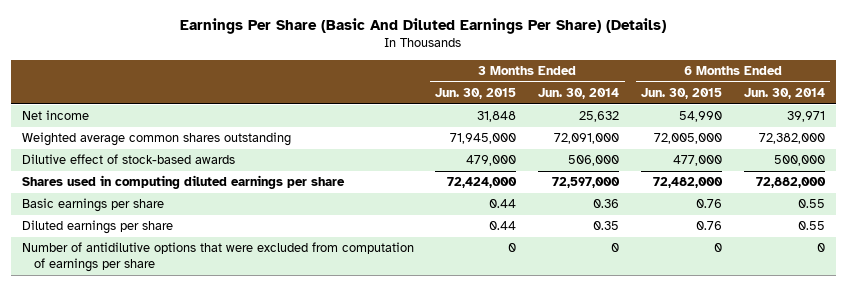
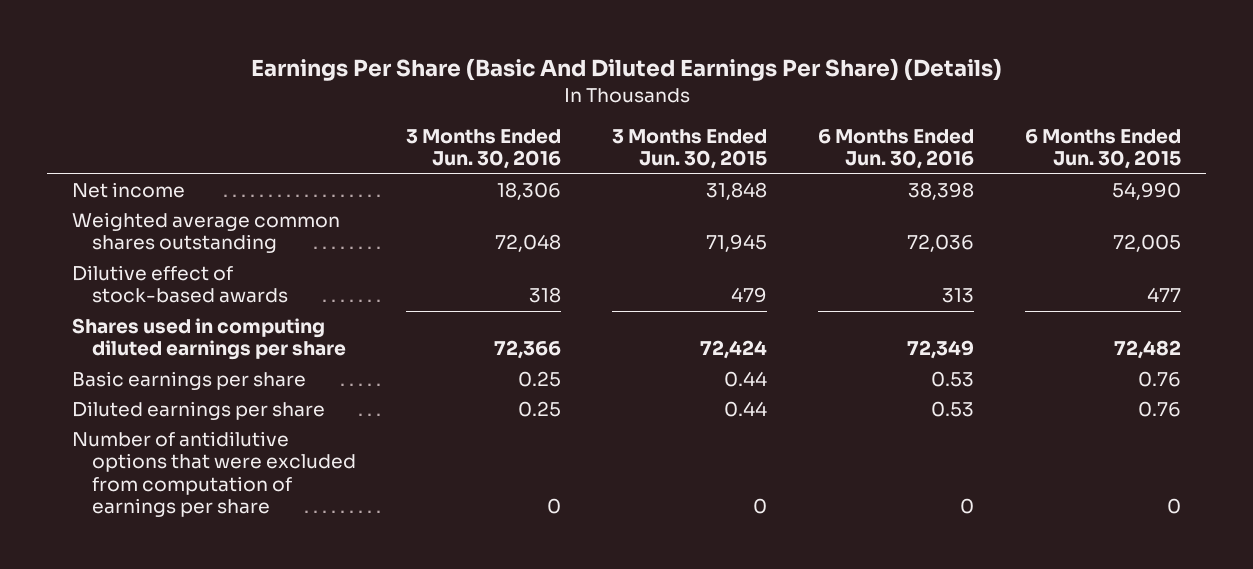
[538,88,620,100] Jun. 30, 2014 -> none
[743,88,825,100] Jun. 30, 2014 -> none
none -> [406,128,562,170] 3 Months Ended Jun. 30, 2016
none -> [817,128,974,170] 6 Months Ended Jun. 30, 2016
[450,133,517,145] 71,945,000 -> [706,234,768,253] 71,945
[654,133,723,145] 72,005,000 -> [1112,234,1181,253] 72,005
[466,155,517,167] 479,000 -> [731,287,768,304] 479
[673,155,723,167] 477,000 -> [1146,287,1181,303] 477
[447,177,518,189] 72,424,000 -> [700,340,768,360] 72,424
[653,177,724,189] 72,482,000 -> [1113,340,1181,360] 72,482

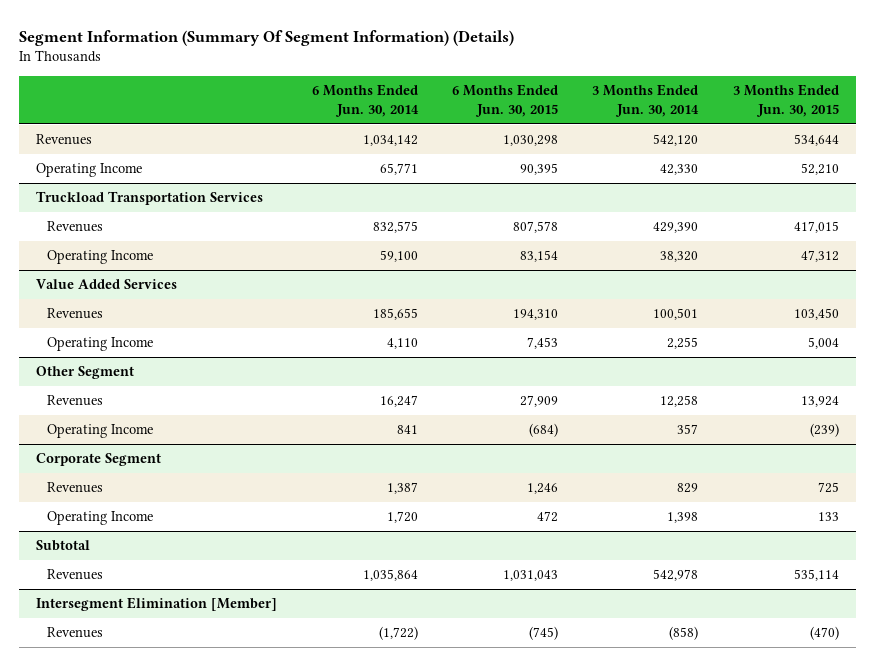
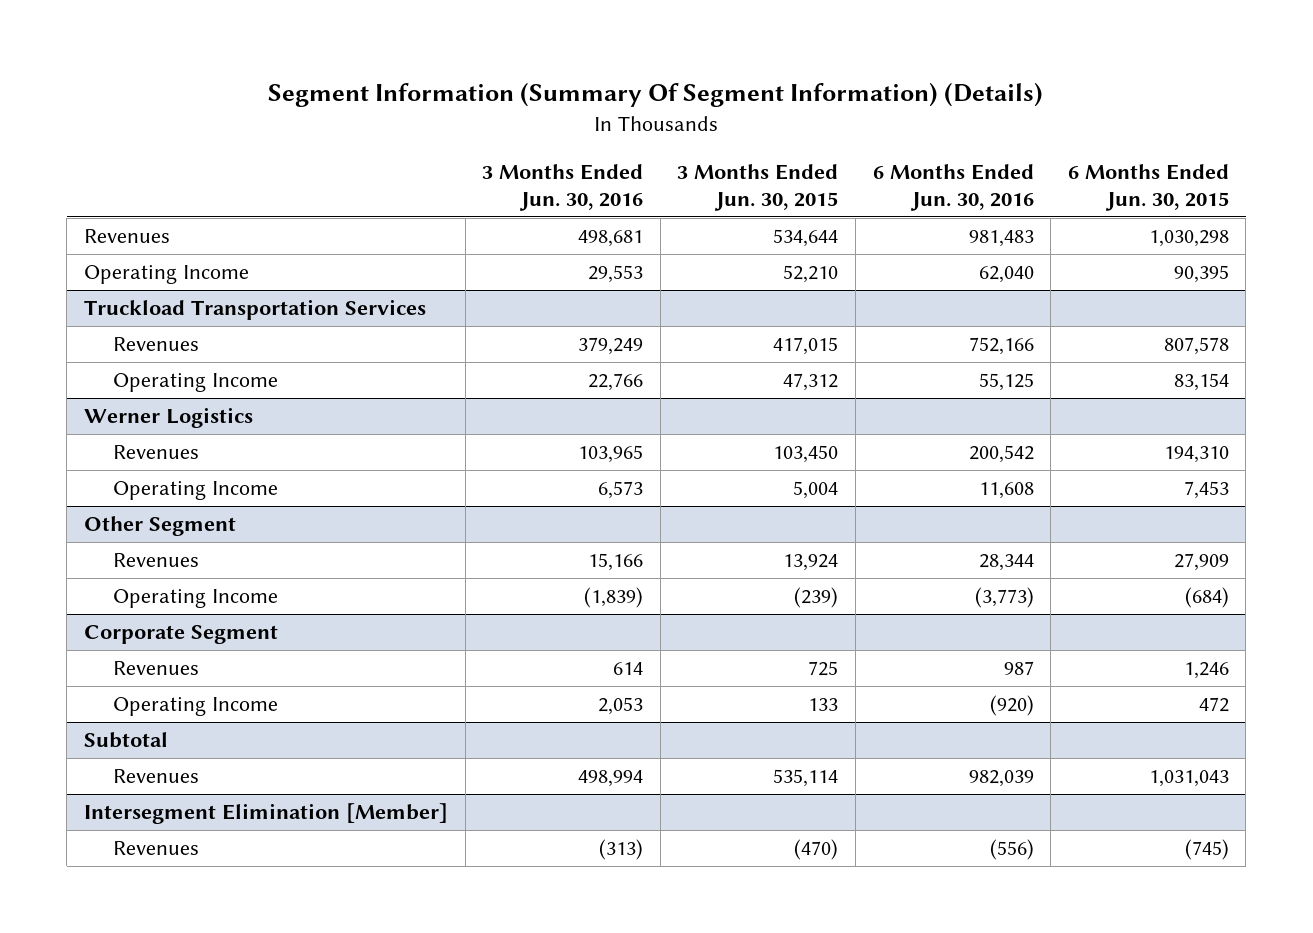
[311,84,419,117] 6 Months Ended Jun. 30, 2014 -> none
[592,84,700,117] 3 Months Ended Jun. 30, 2014 -> none
none -> [482,163,644,211] 3 Months Ended Jun. 30, 2016
none -> [872,163,1034,211] 6 Months Ended Jun. 30, 2016
[36,279,178,290] Value Added Services -> [83,407,253,429] Werner Logistics

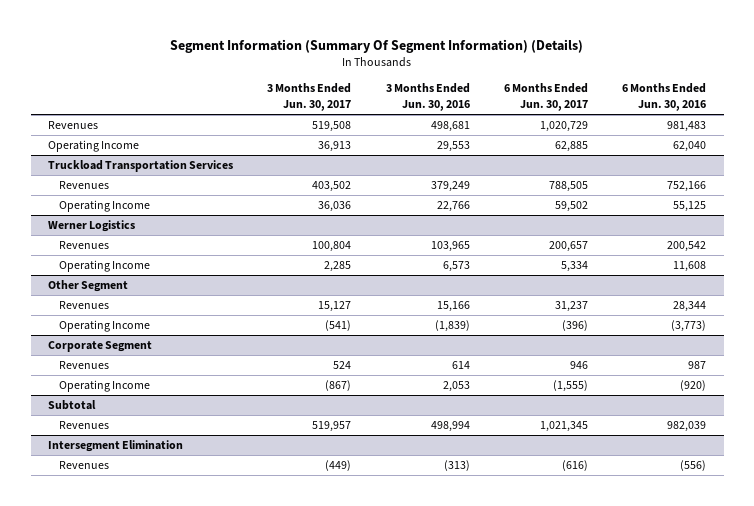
[677,163,839,211] 3 Months Ended Jun. 30, 2015 -> none
[1067,163,1229,211] 6 Months Ended Jun. 30, 2015 -> none
none -> [267,83,352,112] 3 Months Ended Jun. 30, 2017
none -> [504,83,589,112] 6 Months Ended Jun. 30, 2017
[83,803,448,825] Intersegment Elimination [Member] -> [47,440,183,453] Intersegment Elimination

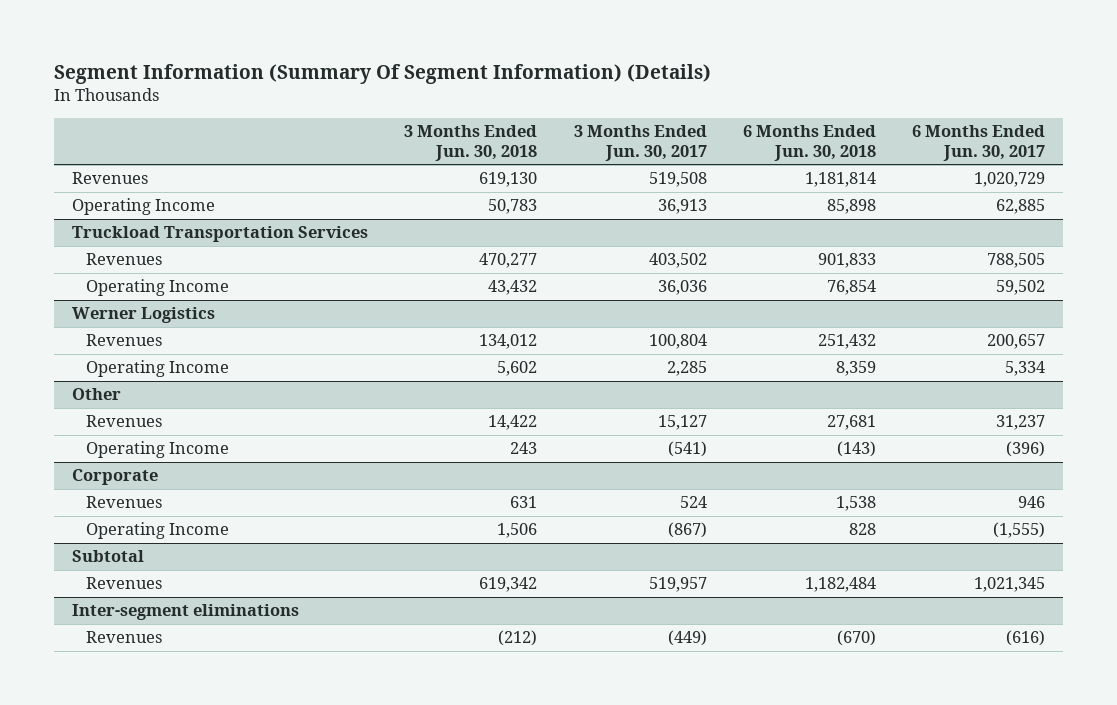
[385,83,470,112] 3 Months Ended Jun. 30, 2016 -> none
[622,83,707,112] 6 Months Ended Jun. 30, 2016 -> none
none -> [404,124,538,162] 3 Months Ended Jun. 30, 2018
none -> [742,124,876,162] 6 Months Ended Jun. 30, 2018
[47,280,128,293] Other Segment -> [71,388,121,401] Other
[47,341,152,353] Corporate Segment -> [71,469,158,486] Corporate
[47,440,183,453] Intersegment Elimination -> [71,604,299,621] Inter-segment eliminations

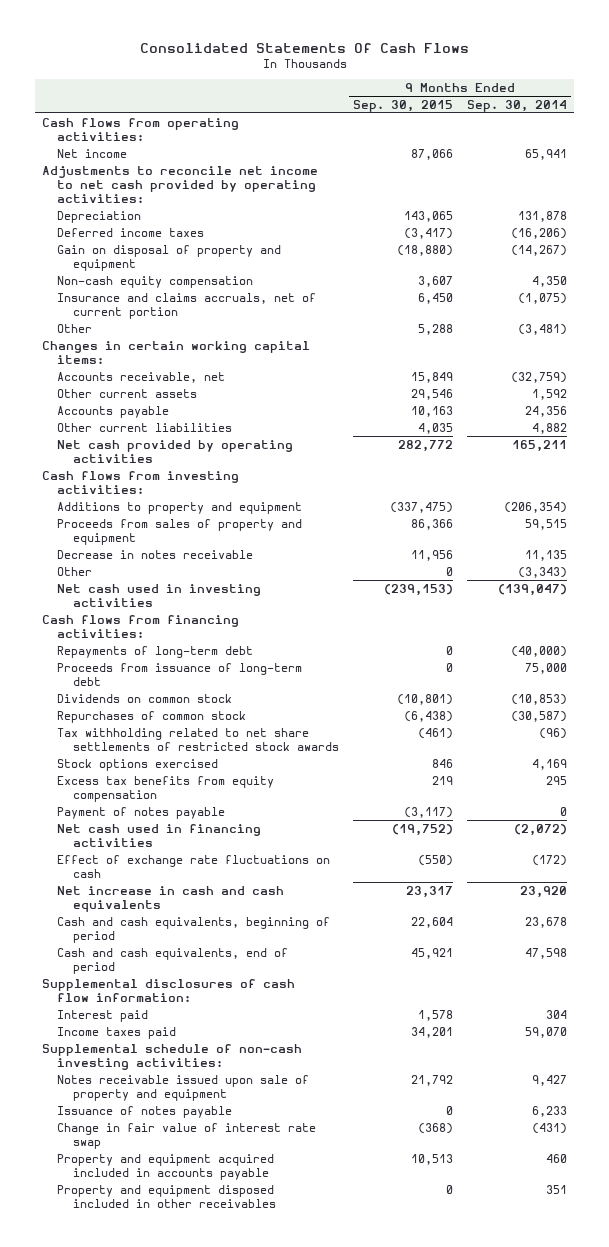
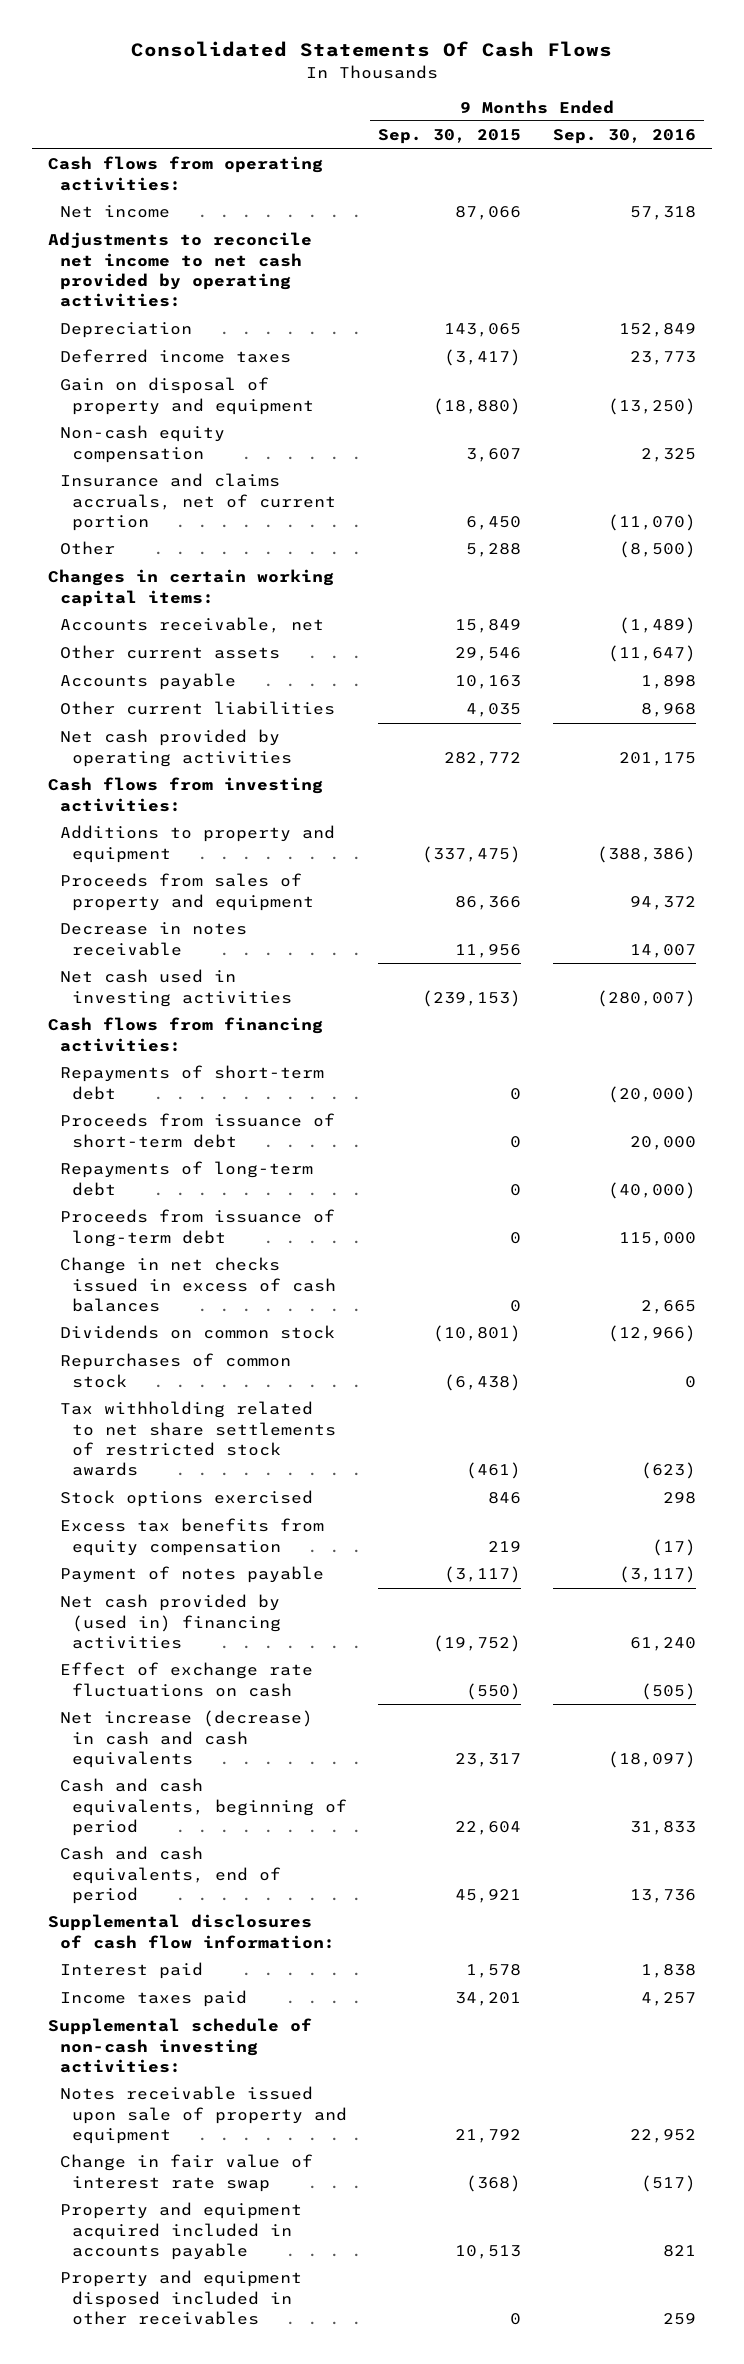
[467,99,568,112] Sep. 30, 2014 -> none
none -> [553,129,697,145] Sep. 30, 2016
[57,566,93,576] Other -> none
none -> [59,1065,324,1100] Repayments of short-term debt
none -> [59,1113,335,1148] Proceeds from issuance of short-term debt
none -> [59,1257,336,1312] Change in net checks issued in excess of cash balances
[57,823,262,847] Net cash used in financing activities -> [59,1594,281,1649] Net cash provided by (used in) financing activities
[57,885,285,912] Net increase in cash and cash equivalents -> [59,1710,313,1768] Net increase (decrease) in cash and cash equivalents
[57,1105,233,1118] Issuance of notes payable -> none

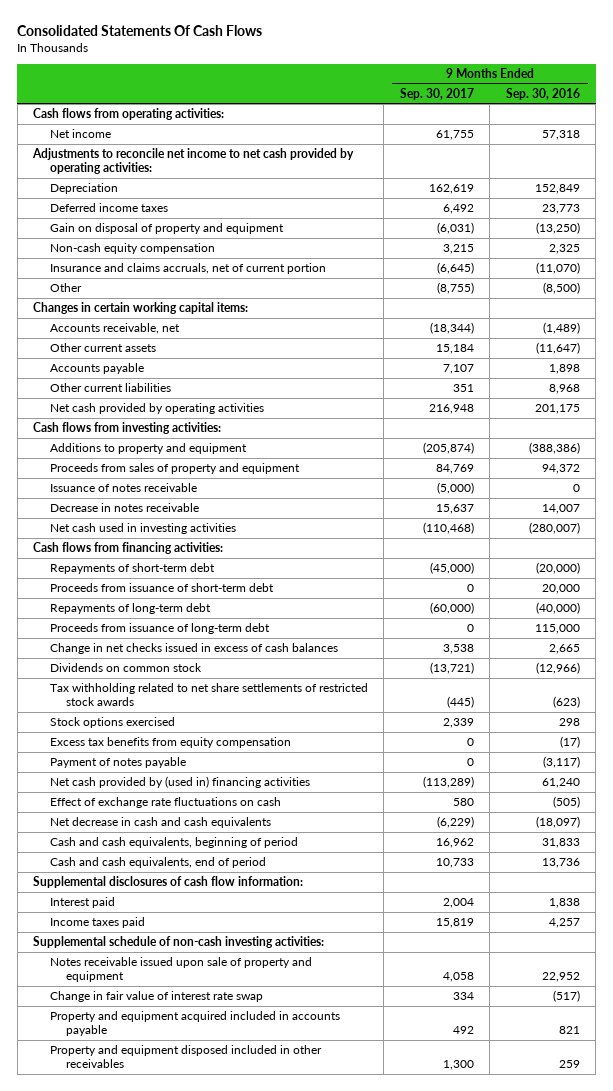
[378,129,522,145] Sep. 30, 2015 -> none
none -> [399,87,474,100] Sep. 30, 2017
none -> [49,483,197,493] Issuance of notes receivable
[59,1353,291,1388] Repurchases of common stock -> none
[59,1710,313,1768] Net increase (decrease) in cash and cash equivalents -> [49,817,271,829] Net decrease in cash and cash equivalents

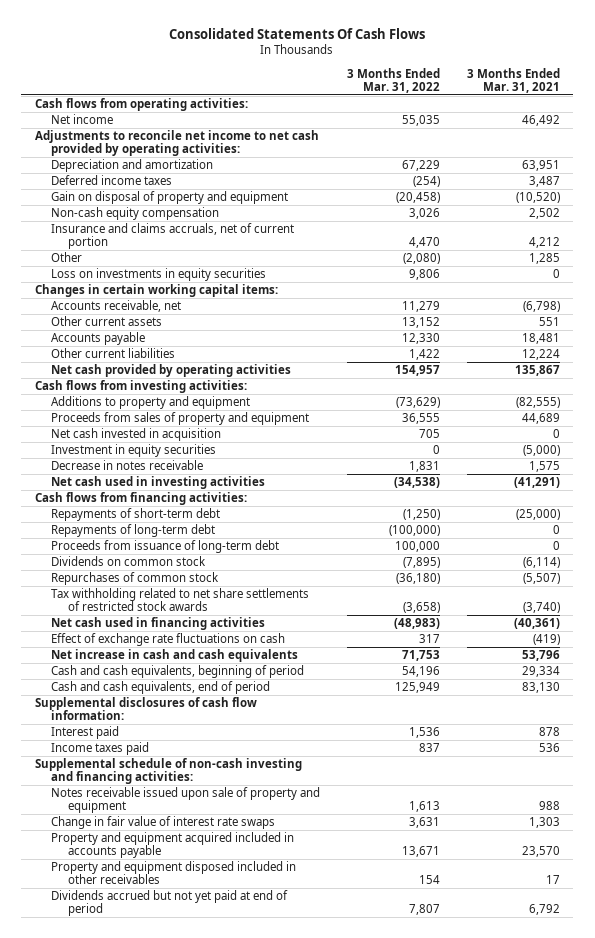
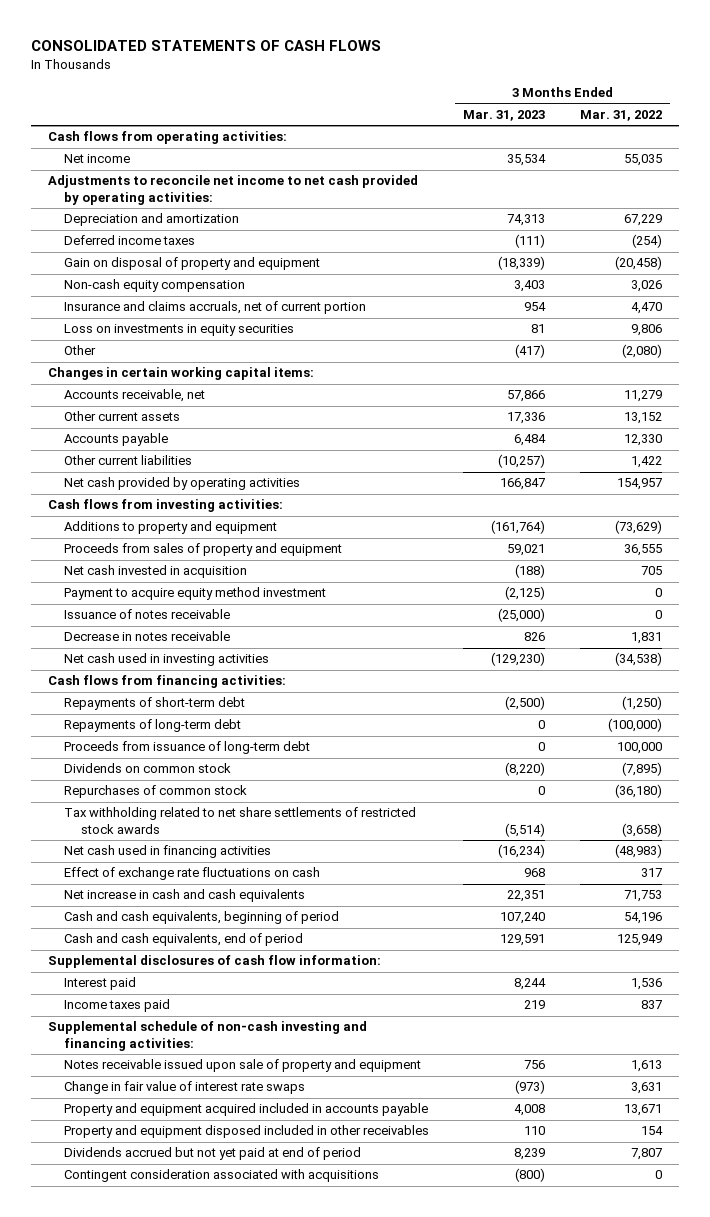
[169,27,426,39] Consolidated Statements Of Cash Flows -> [31,40,382,52] CONSOLIDATED STATEMENTS OF CASH FLOWS
[466,67,560,93] 3 Months Ended Mar. 31, 2021 -> none
none -> [463,109,546,121] Mar. 31, 2023
[51,252,83,263] Other -> [64,345,97,356] Other
[51,444,217,458] Investment in equity securities -> none
none -> [64,587,327,601] Payment to acquire equity method investment
none -> [64,609,231,620] Issuance of notes receivable
none -> [64,1169,380,1183] Contingent consideration associated with acquisitions

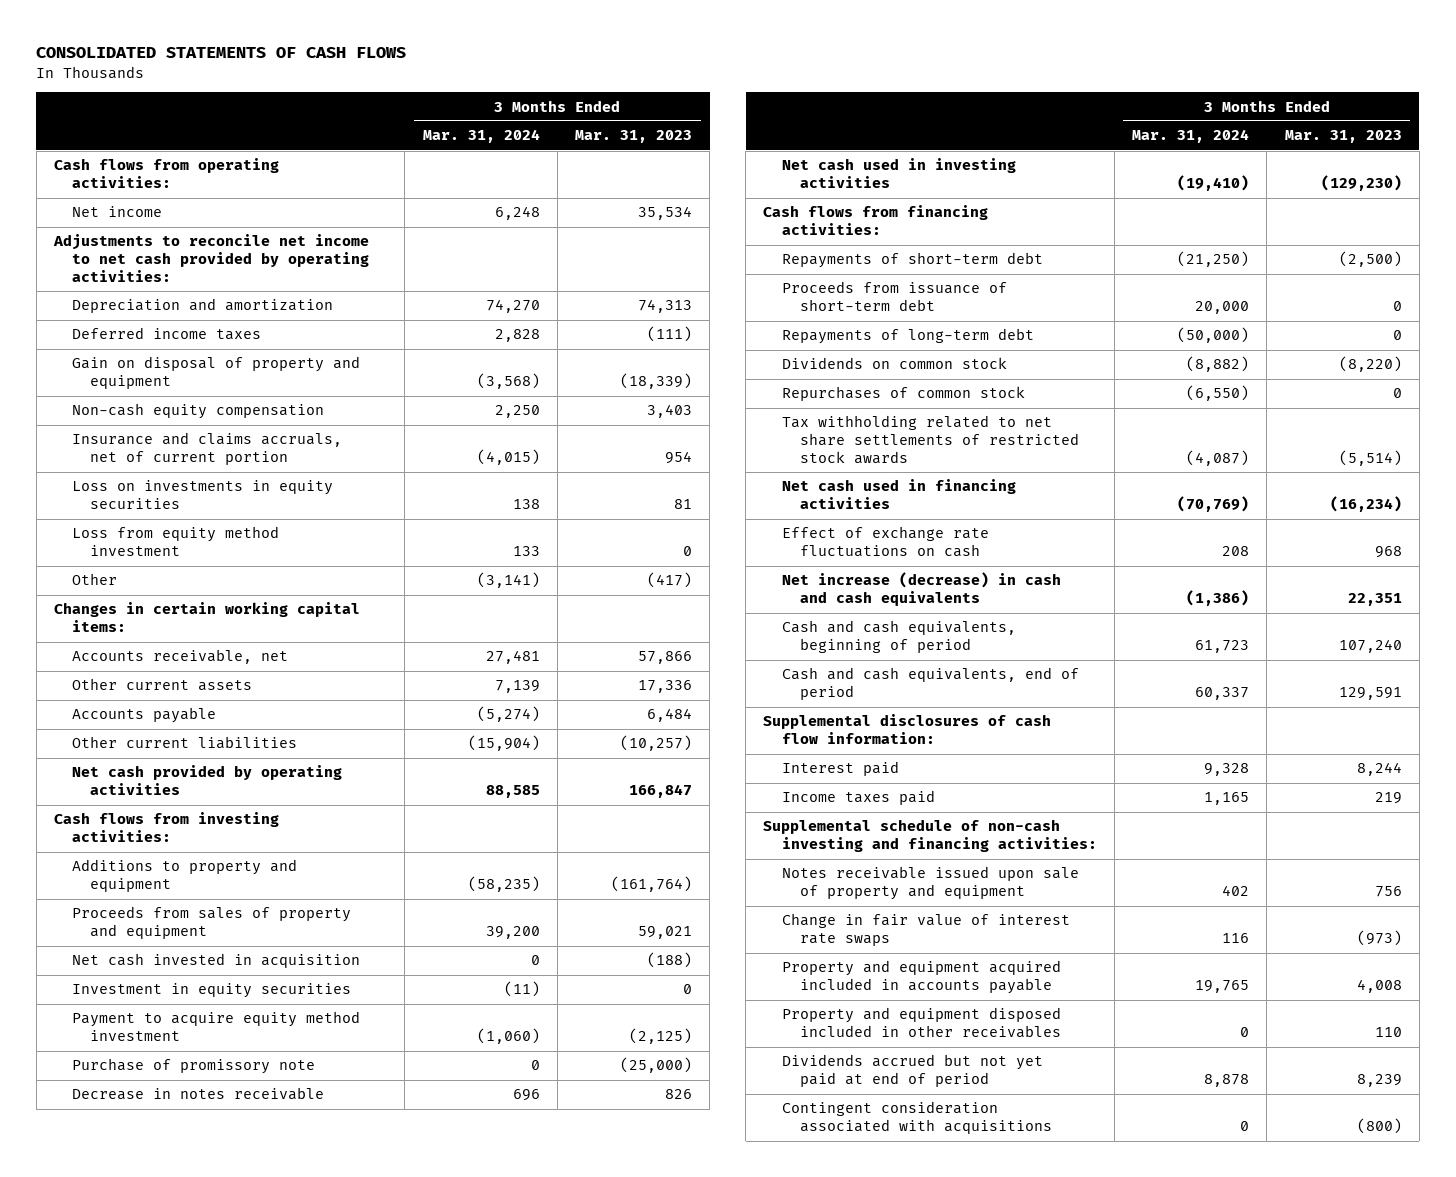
[579,109,662,121] Mar. 31, 2022 -> none
none -> [422,129,540,144] Mar. 31, 2024
none -> [72,526,280,557] Loss from equity method investment
none -> [72,983,352,999] Investment in equity securities
[64,609,231,620] Issuance of notes receivable -> [72,1058,316,1075] Purchase of promissory note
none -> [781,281,1007,312] Proceeds from issuance of short-term debt
[64,741,311,755] Proceeds from issuance of long-term debt -> none
[64,889,306,903] Net increase in cash and cash equivalents -> [781,572,1061,607] Net increase (decrease) in cash and cash equivalents

